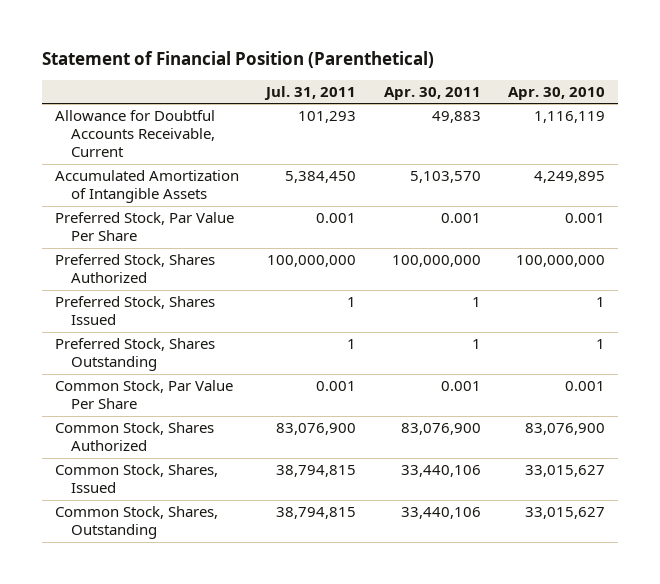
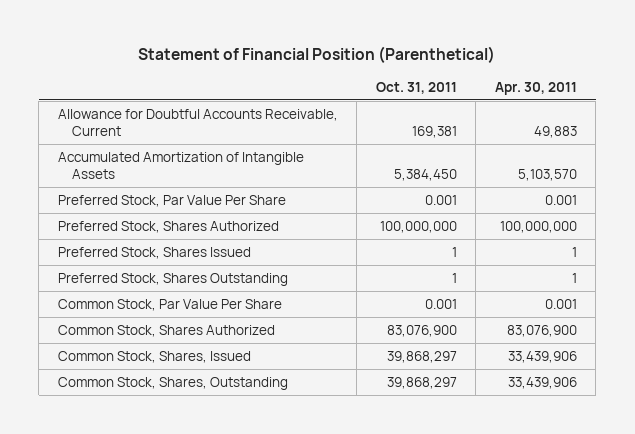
[264,85,357,100] Jul. 31, 2011 -> none
[507,86,605,100] Apr. 30, 2010 -> none
none -> [375,81,457,94] Oct. 31, 2011
[400,465,481,478] 33,440,106 -> [507,351,577,364] 33,439,906
[400,507,481,520] 33,440,106 -> [507,377,577,390] 33,439,906

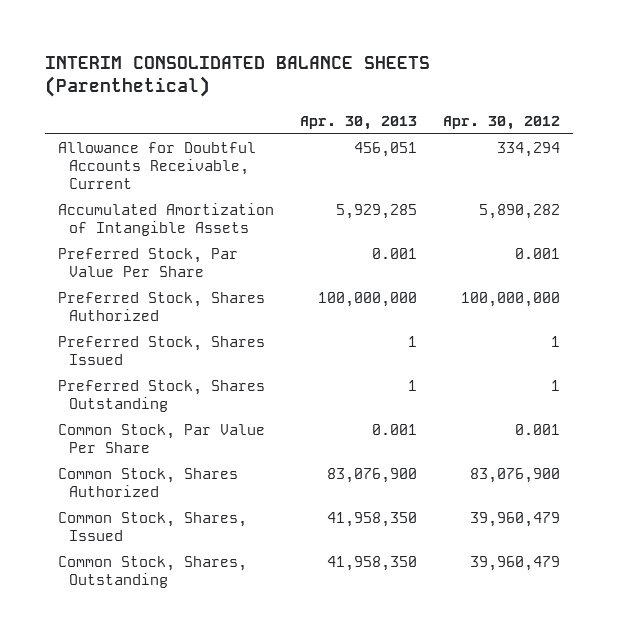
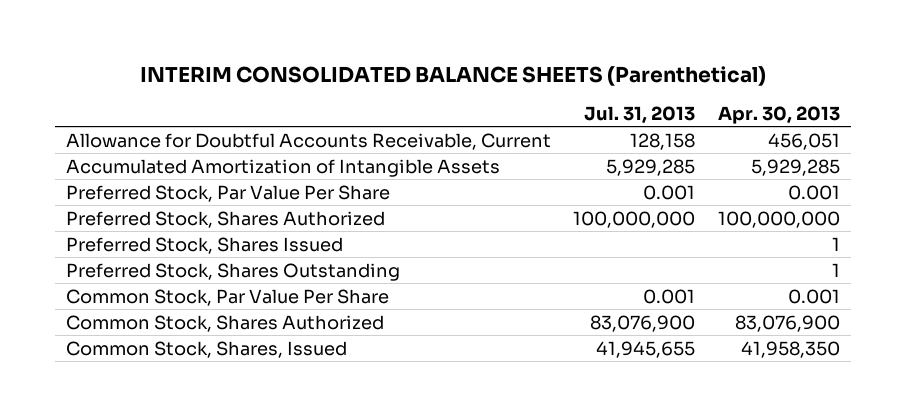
[442,115,560,130] Apr. 30, 2012 -> none
none -> [584,105,696,124] Jul. 31, 2013
[58,556,248,589] Common Stock, Shares, Outstanding -> none

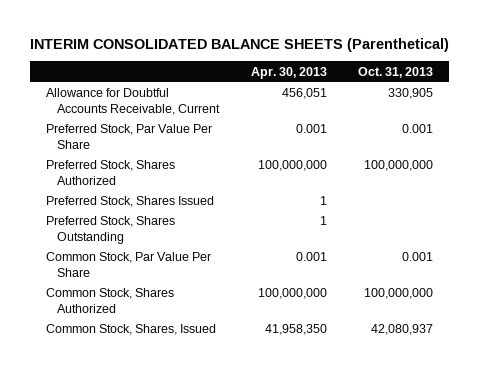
[584,105,696,124] Jul. 31, 2013 -> none
none -> [358,66,434,78] Oct. 31, 2013
[65,158,500,177] Accumulated Amortization of Intangible Assets -> none
[734,314,840,332] 83,076,900 -> [257,288,327,300] 100,000,000

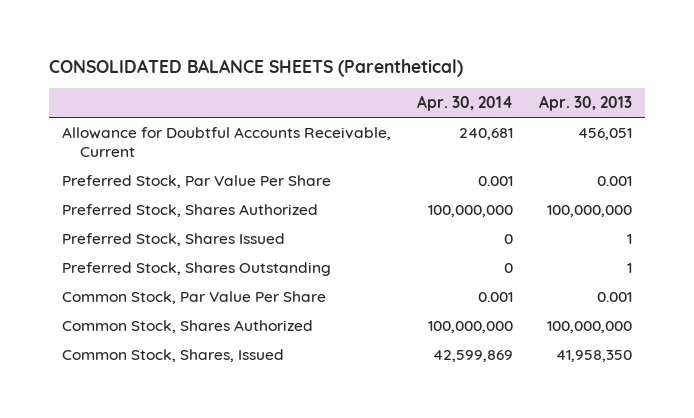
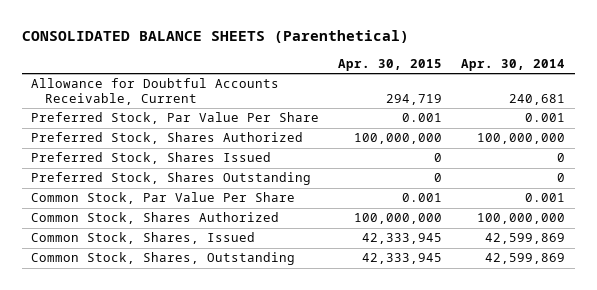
[539,95,633,112] Apr. 30, 2013 -> none
none -> [338,58,443,71] Apr. 30, 2015
none -> [31,252,296,266] Common Stock, Shares, Outstanding

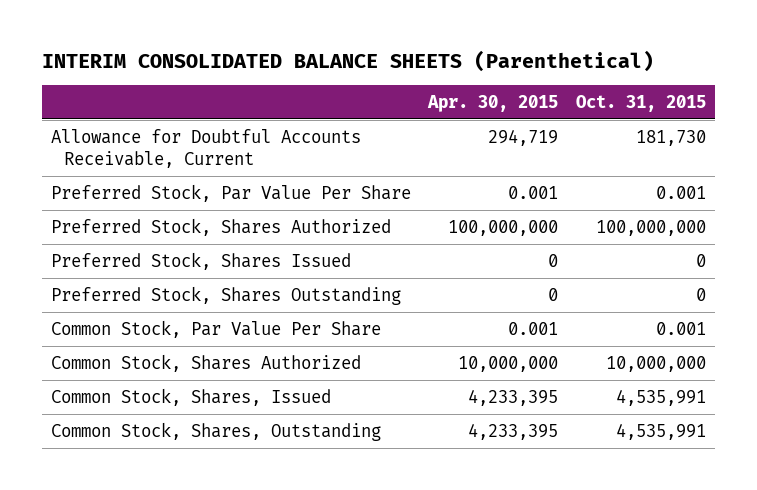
[21,30,409,44] CONSOLIDATED BALANCE SHEETS (Parenthetical) -> [41,50,654,73] INTERIM CONSOLIDATED BALANCE SHEETS (Parenthetical)
[461,58,566,71] Apr. 30, 2014 -> none
none -> [576,94,707,112] Oct. 31, 2015
[354,213,443,225] 100,000,000 -> [458,355,559,372] 10,000,000
[362,233,443,245] 42,333,945 -> [468,388,559,406] 4,233,395
[362,253,443,265] 42,333,945 -> [468,422,559,440] 4,233,395

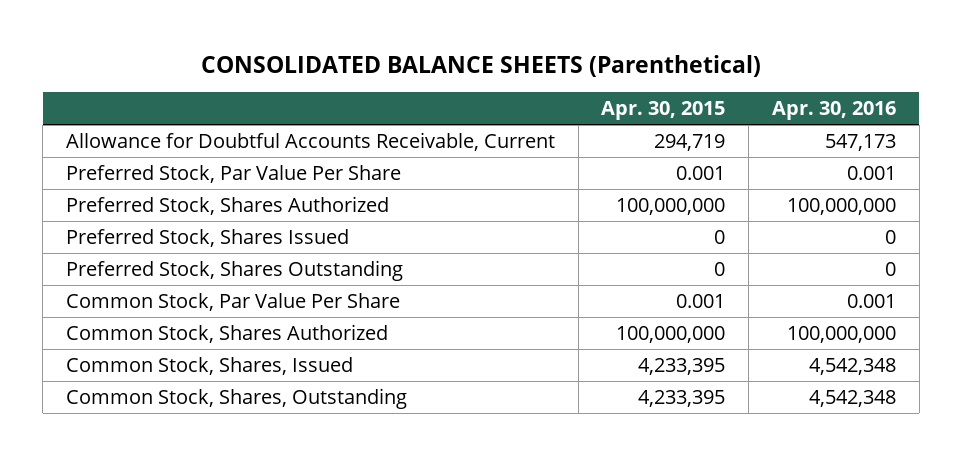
[41,50,654,73] INTERIM CONSOLIDATED BALANCE SHEETS (Parenthetical) -> [200,55,761,78] CONSOLIDATED BALANCE SHEETS (Parenthetical)
[576,94,707,112] Oct. 31, 2015 -> none
none -> [771,101,896,121] Apr. 30, 2016
[458,355,559,372] 10,000,000 -> [616,325,726,343] 100,000,000

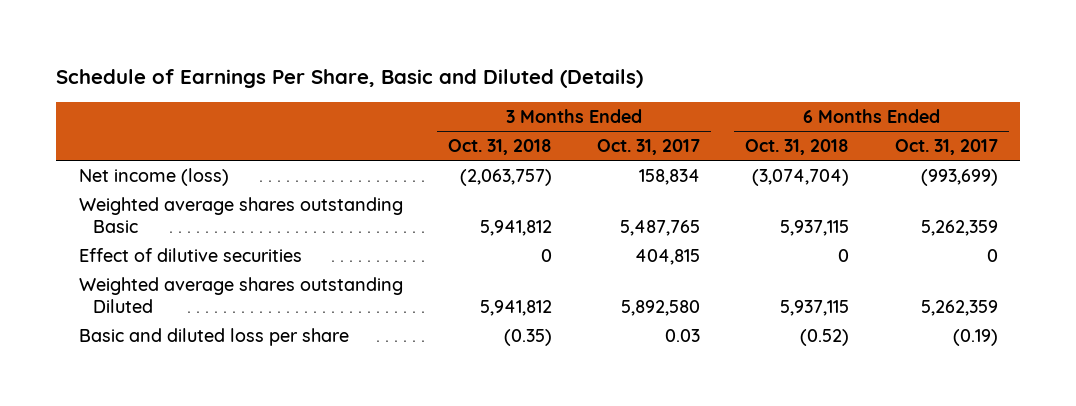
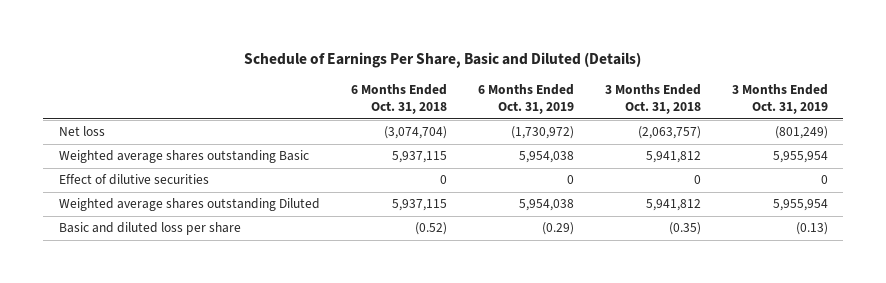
[597,139,701,156] Oct. 31, 2017 -> none
[894,139,998,156] Oct. 31, 2017 -> none
none -> [477,84,574,115] 6 Months Ended Oct. 31, 2019
none -> [731,84,828,115] 3 Months Ended Oct. 31, 2019
[78,168,229,187] Net income (loss) -> [58,126,105,137] Net loss

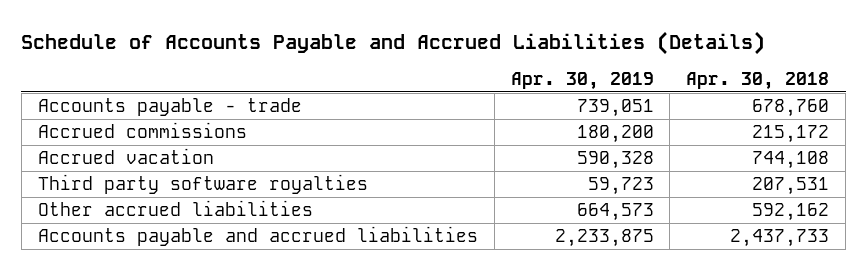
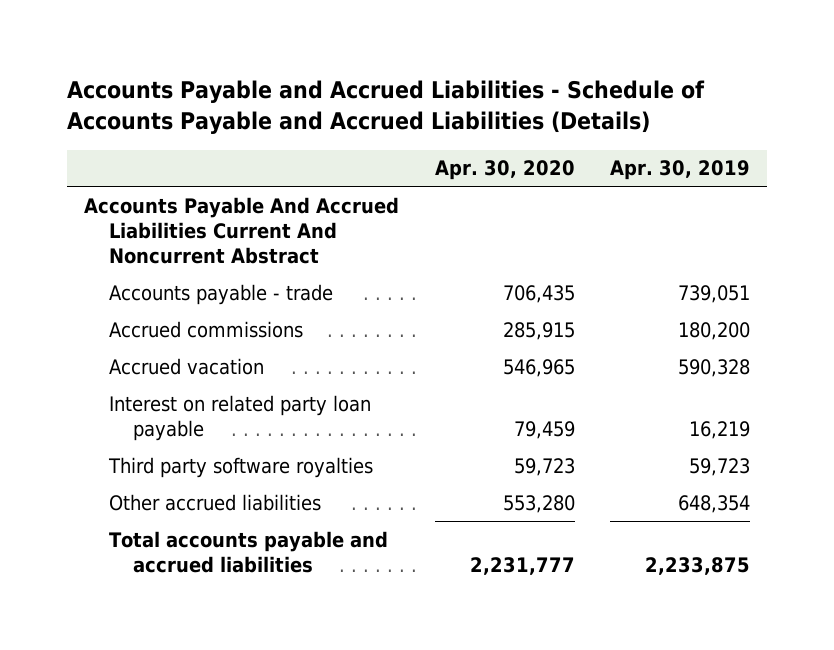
[21,30,766,55] Schedule of Accounts Payable and Accrued Liabilities (Details) -> [66,80,705,135] Accounts Payable and Accrued Liabilities - Schedule of Accounts Payable and Accrued Liabilities (Details)
[686,72,830,91] Apr. 30, 2018 -> none
none -> [434,160,575,181] Apr. 30, 2020
none -> [84,196,400,265] Accounts Payable And Accrued Liabilities Current And Noncurrent Abstract
none -> [108,394,371,442] Interest on related party loan payable
[576,203,654,222] 664,573 -> [677,494,750,513] 648,354
[37,226,478,247] Accounts payable and accrued liabilities -> [108,530,388,574] Total accounts payable and accrued liabilities

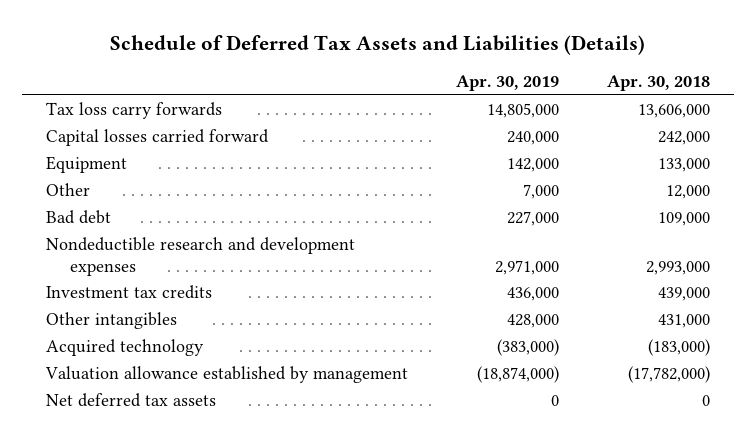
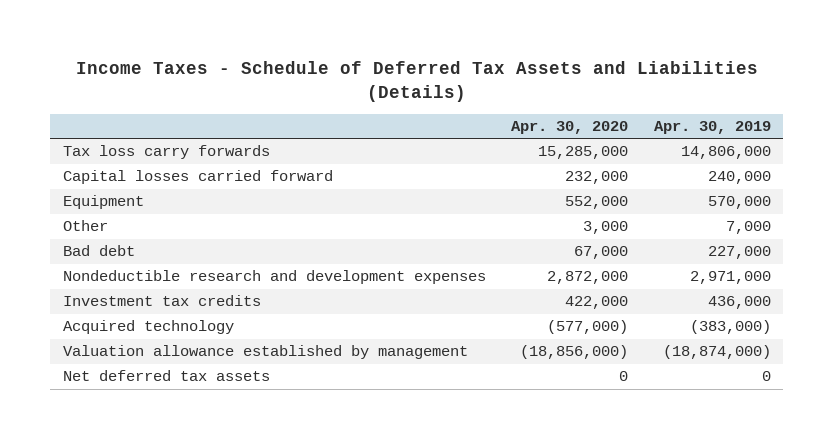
[109,34,645,55] Schedule of Deferred Tax Assets and Liabilities (Details) -> [75,61,758,103] Income Taxes - Schedule of Deferred Tax Assets and Liabilities (Details)
[606,75,710,92] Apr. 30, 2018 -> none
none -> [511,121,629,135] Apr. 30, 2020
[486,103,559,119] 14,805,000 -> [680,146,771,160] 14,806,000
[506,158,559,173] 142,000 -> [707,196,771,210] 570,000
[45,312,177,330] Other intangibles -> none

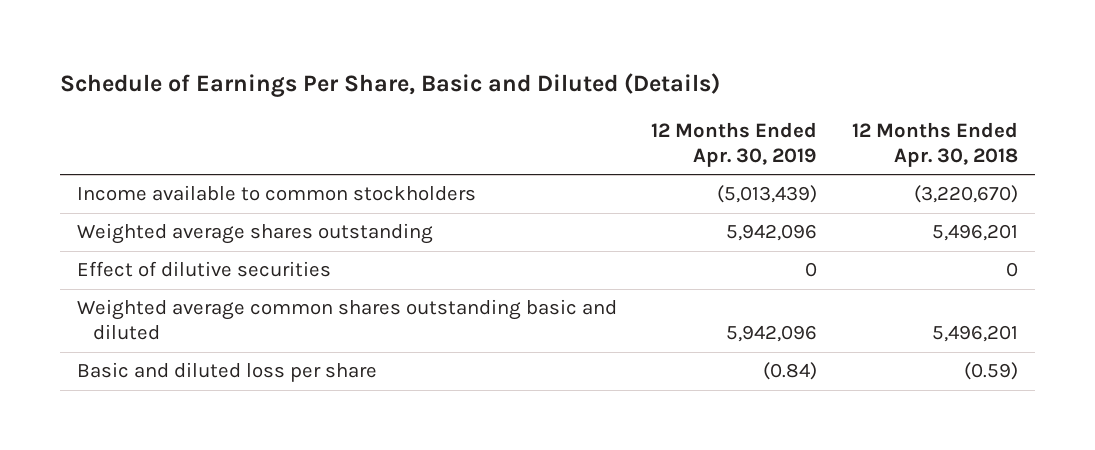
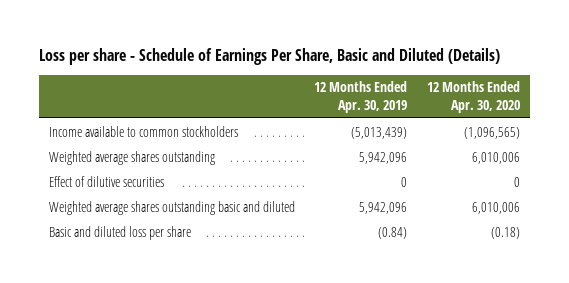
[59,73,720,98] Schedule of Earnings Per Share, Basic and Diluted (Details) -> [39,47,501,65] Loss per share - Schedule of Earnings Per Share, Basic and Diluted (Details)
[851,121,1018,167] 12 Months Ended Apr. 30, 2018 -> none
none -> [426,81,520,114] 12 Months Ended Apr. 30, 2020
[76,299,617,341] Weighted average common shares outstanding basic and diluted -> [48,200,295,215] Weighted average shares outstanding basic and diluted

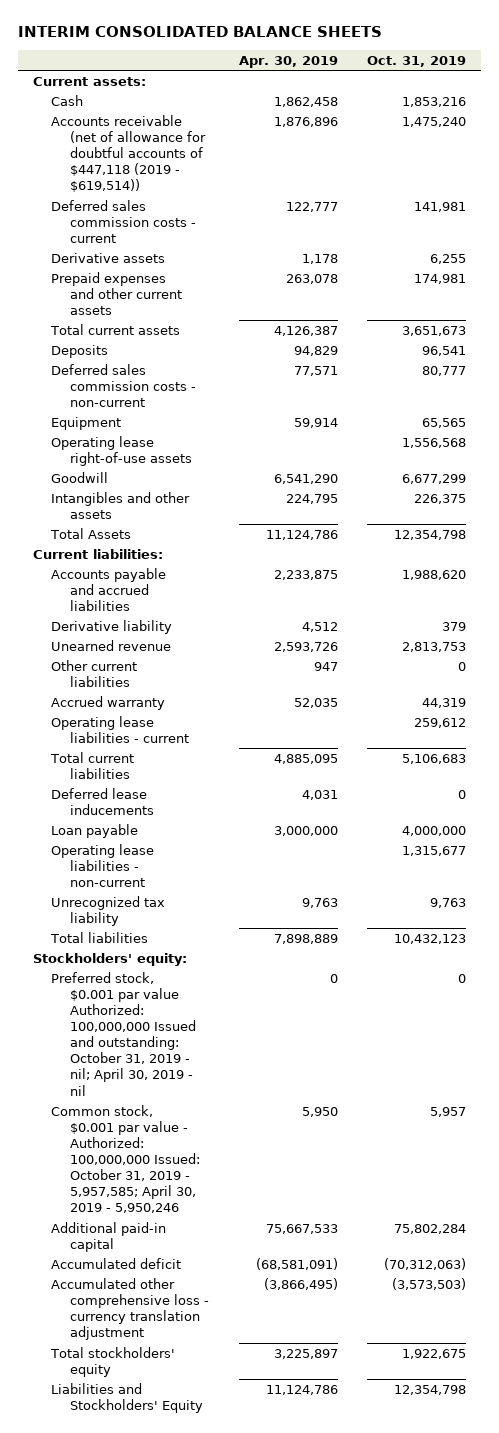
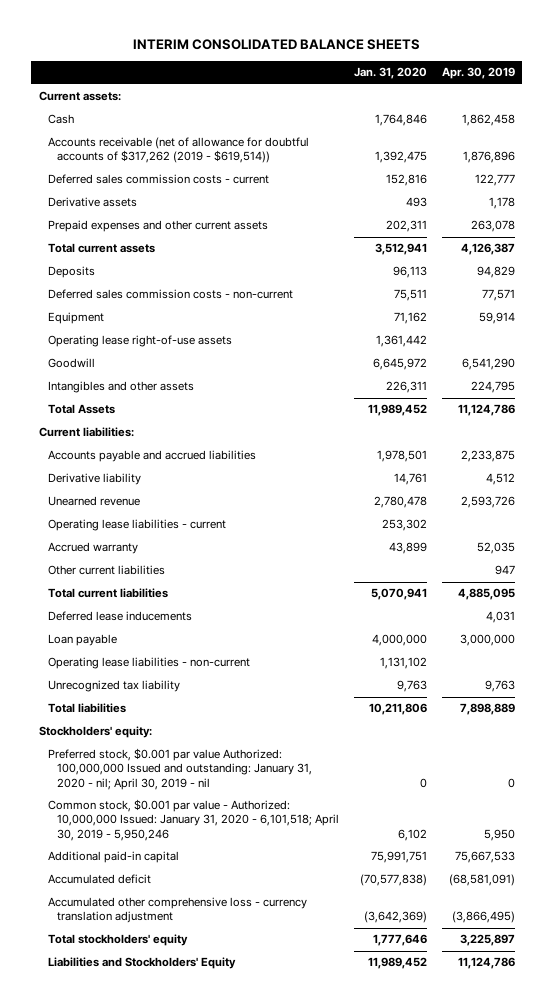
[367,55,467,67] Oct. 31, 2019 -> none
none -> [353,67,427,80] Jan. 31, 2020
[51,114,206,193] Accounts receivable (net of allowance for doubtful accounts of $447,118 (2019 - $619,514)) -> [47,137,309,164] Accounts receivable (net of allowance for doubtful accounts of $317,262 (2019 - $619,514))
[51,695,166,710] Accrued warranty -> [47,542,138,555] Accrued warranty
[51,659,138,687] Other current liabilities -> [47,565,165,576] Other current liabilities
[51,971,196,1096] Preferred stock, $0.001 par value Authorized: 100,000,000 Issued and outstanding: October 31, 2019 - nil; April 30, 2019 - nil -> [47,748,312,790] Preferred stock, $0.001 par value Authorized: 100,000,000 Issued and outstanding: January 31, 2020 - nil; April 30, 2019 - nil
[51,1104,200,1214] Common stock, $0.001 par value - Authorized: 100,000,000 Issued: October 31, 2019 - 5,957,585; April 30, 2019 - 5,950,246 -> [47,799,339,841] Common stock, $0.001 par value - Authorized: 10,000,000 Issued: January 31, 2020 - 6,101,518; April 30, 2019 - 5,950,246

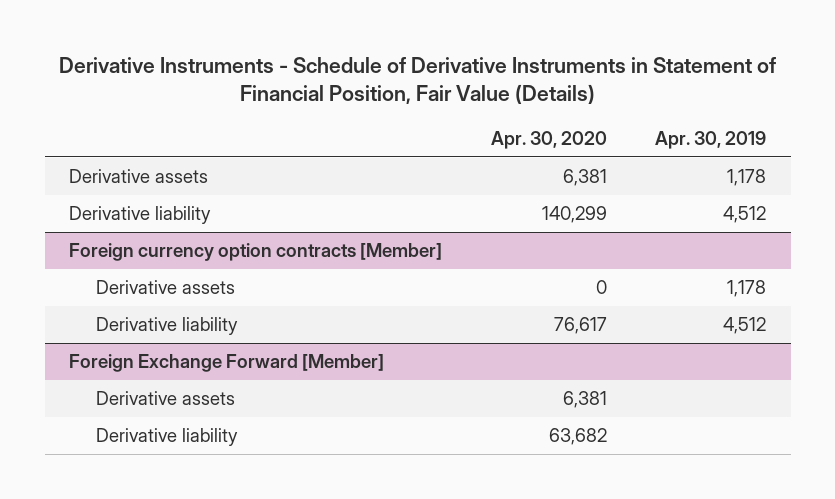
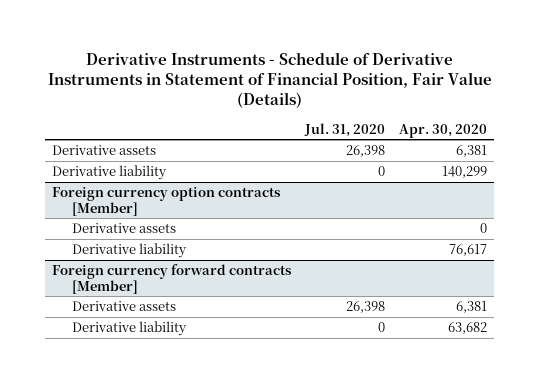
[655,130,767,149] Apr. 30, 2019 -> none
none -> [304,122,386,137] Jul. 31, 2020
[68,354,384,373] Foreign Exchange Forward [Member] -> [51,264,292,294] Foreign currency forward contracts [Member]

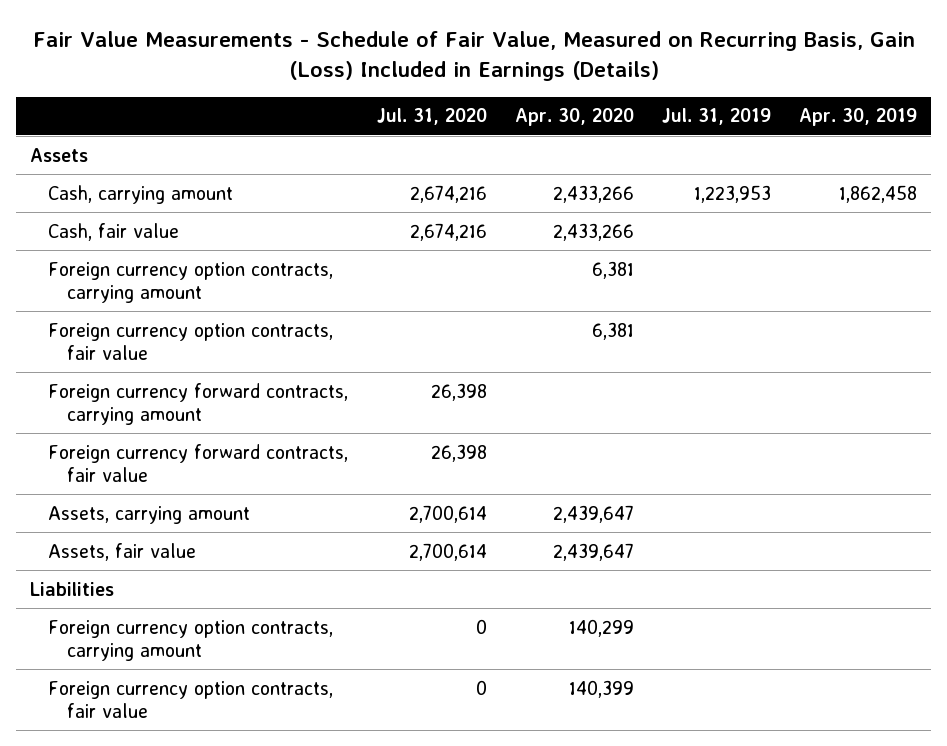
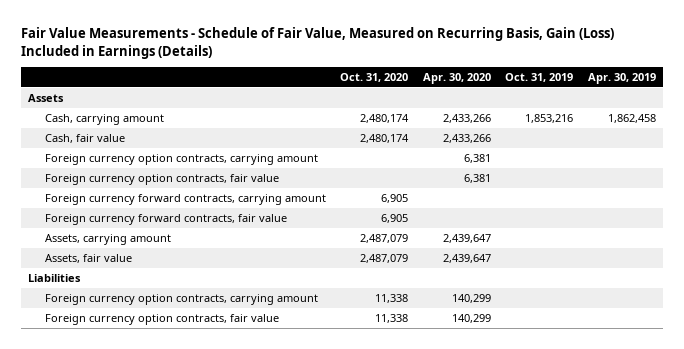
[376,108,487,126] Jul. 31, 2020 -> none
[661,108,771,126] Jul. 31, 2019 -> none
none -> [340,72,409,82] Oct. 31, 2020
none -> [505,72,574,82] Oct. 31, 2019
[568,679,634,698] 140,399 -> [451,313,491,323] 140,299

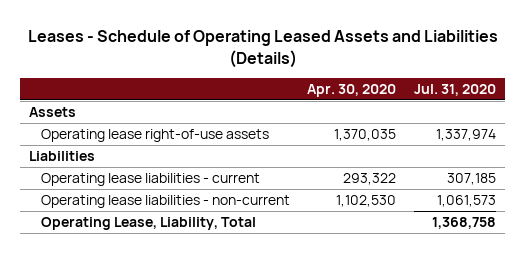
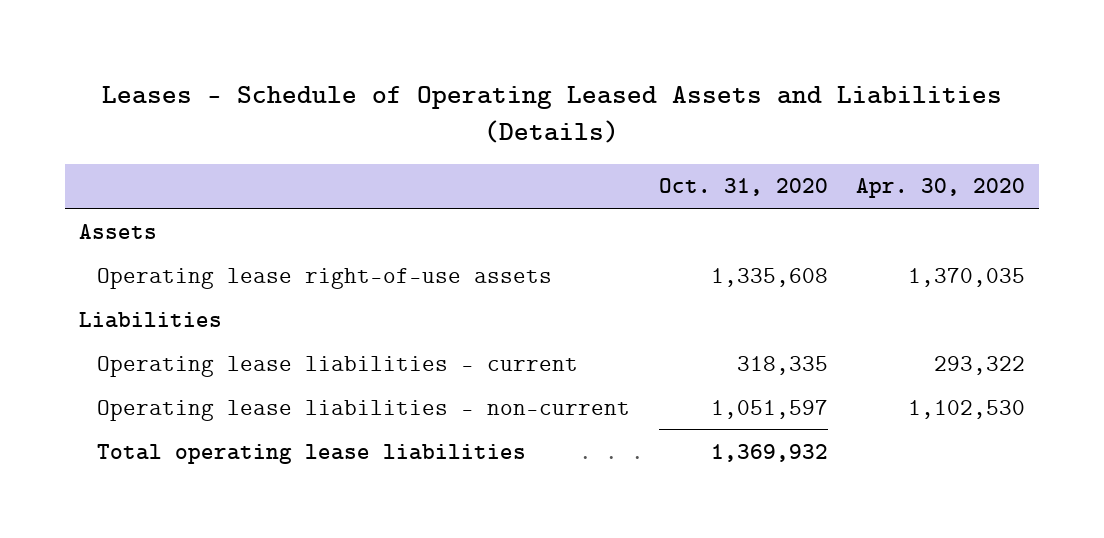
[414,83,497,96] Jul. 31, 2020 -> none
none -> [658,178,828,197] Oct. 31, 2020
[40,217,256,231] Operating Lease, Liability, Total -> [97,443,527,464] Total operating lease liabilities

